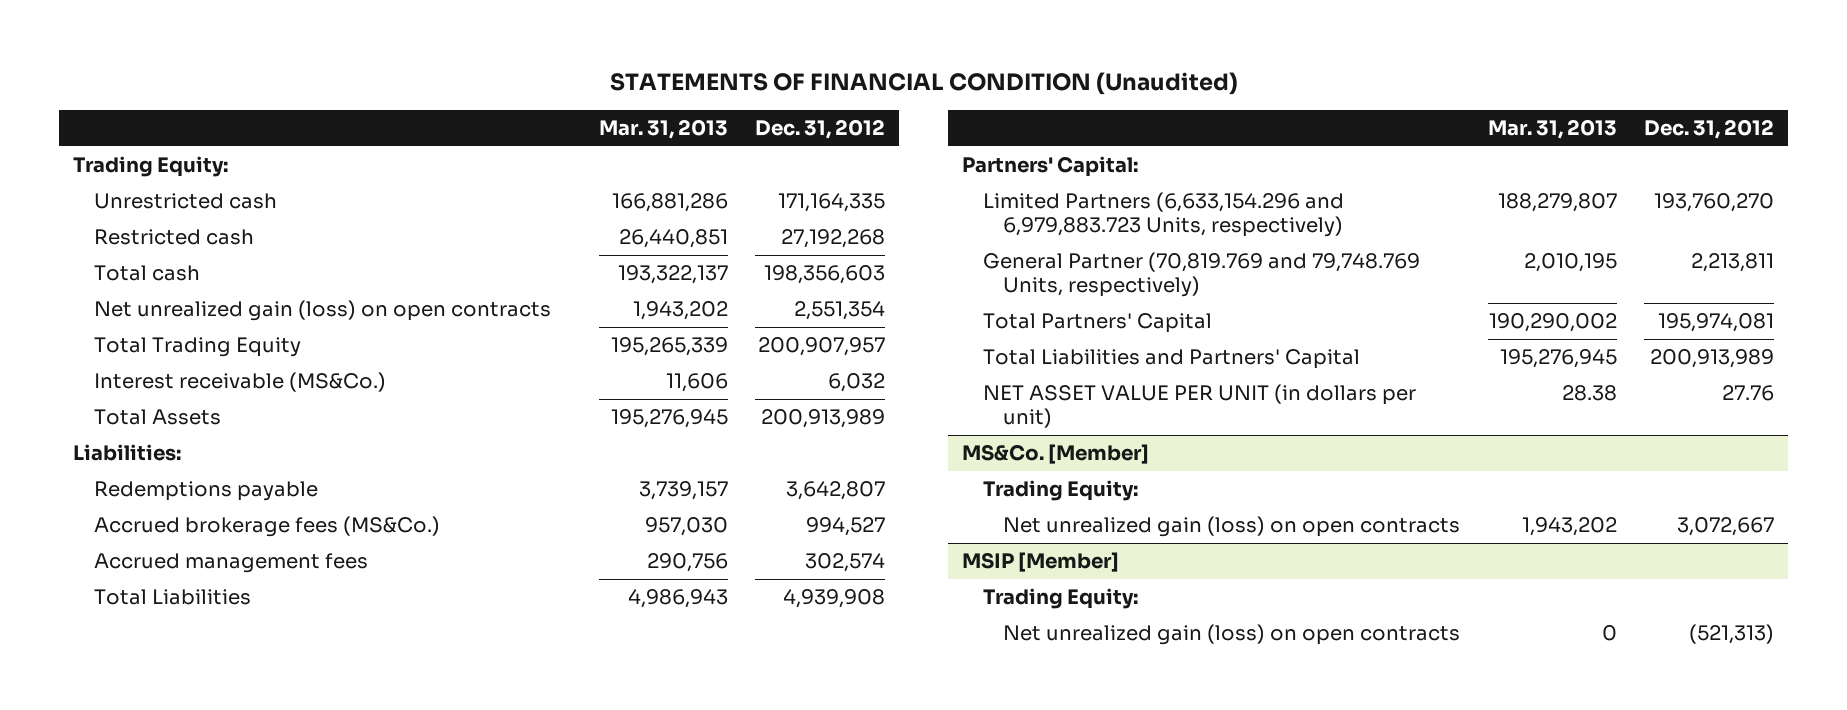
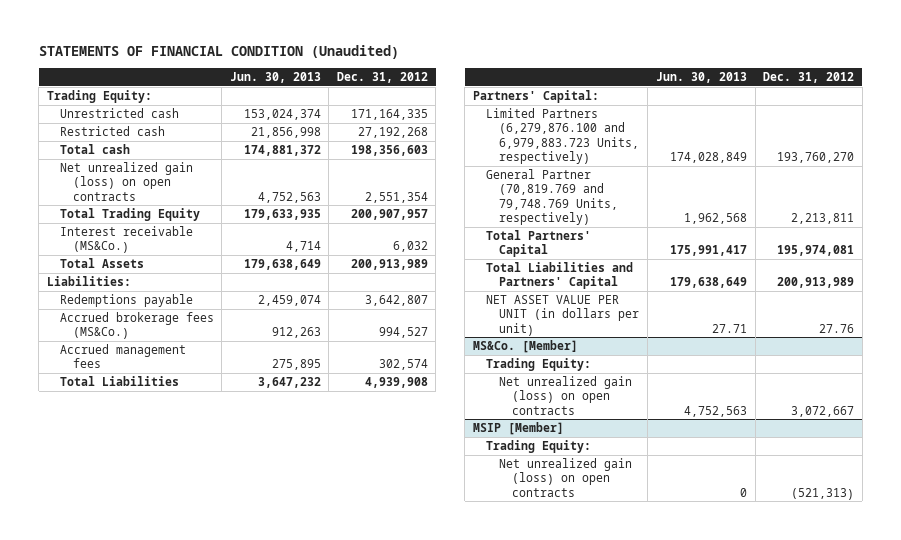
[598,119,728,140] Mar. 31, 2013 -> none
none -> [229,72,321,84] Jun. 30, 2013
[982,192,1344,238] Limited Partners (6,633,154.296 and 6,979,883.723 Units, respectively) -> [485,108,639,164] Limited Partners (6,279,876.100 and 6,979,883.723 Units, respectively)

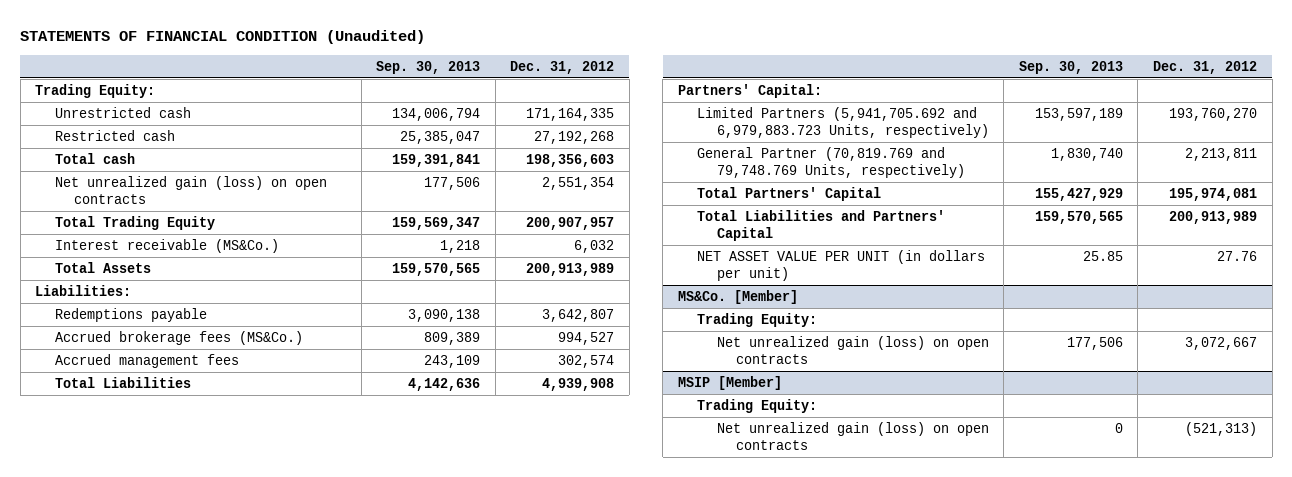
[229,72,321,84] Jun. 30, 2013 -> none
none -> [376,60,481,74] Sep. 30, 2013
[485,108,639,164] Limited Partners (6,279,876.100 and 6,979,883.723 Units, respectively) -> [697,107,989,139] Limited Partners (5,941,705.692 and 6,979,883.723 Units, respectively)

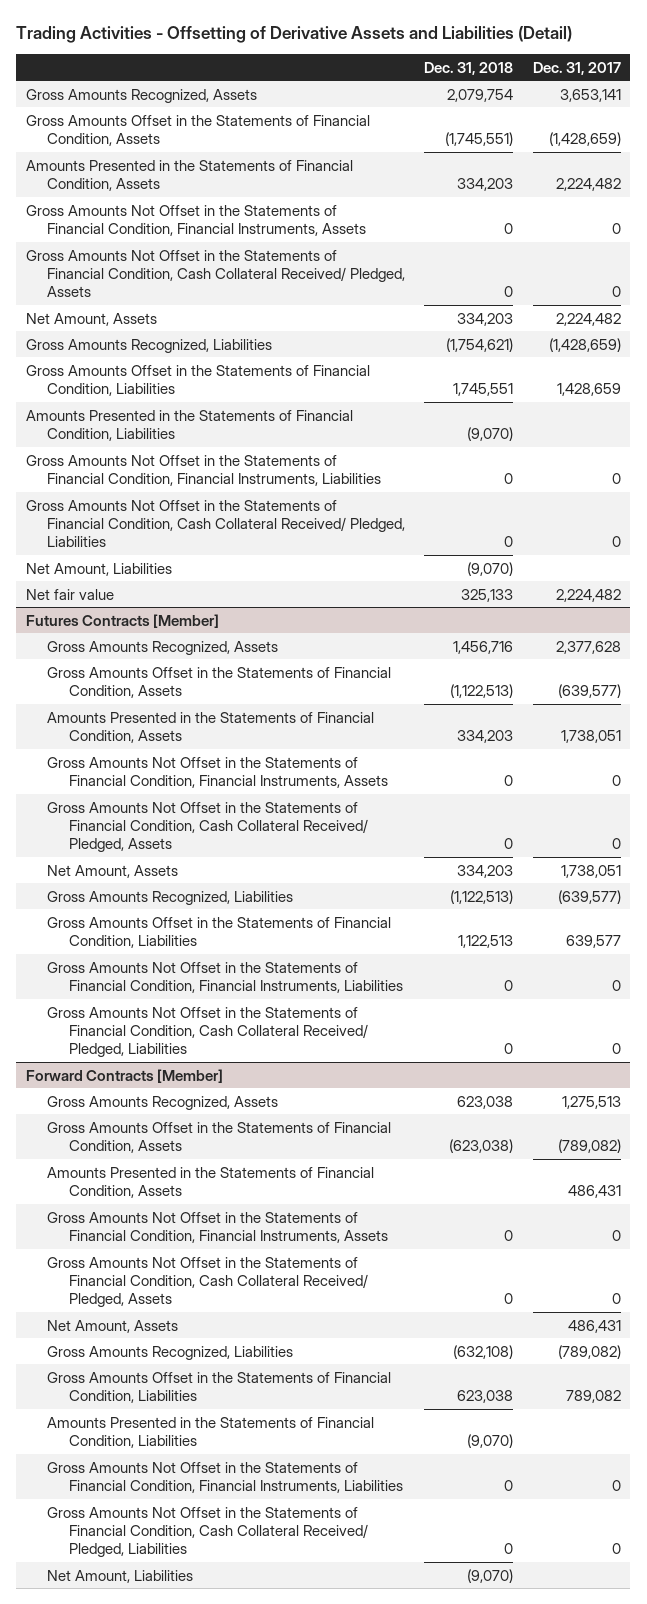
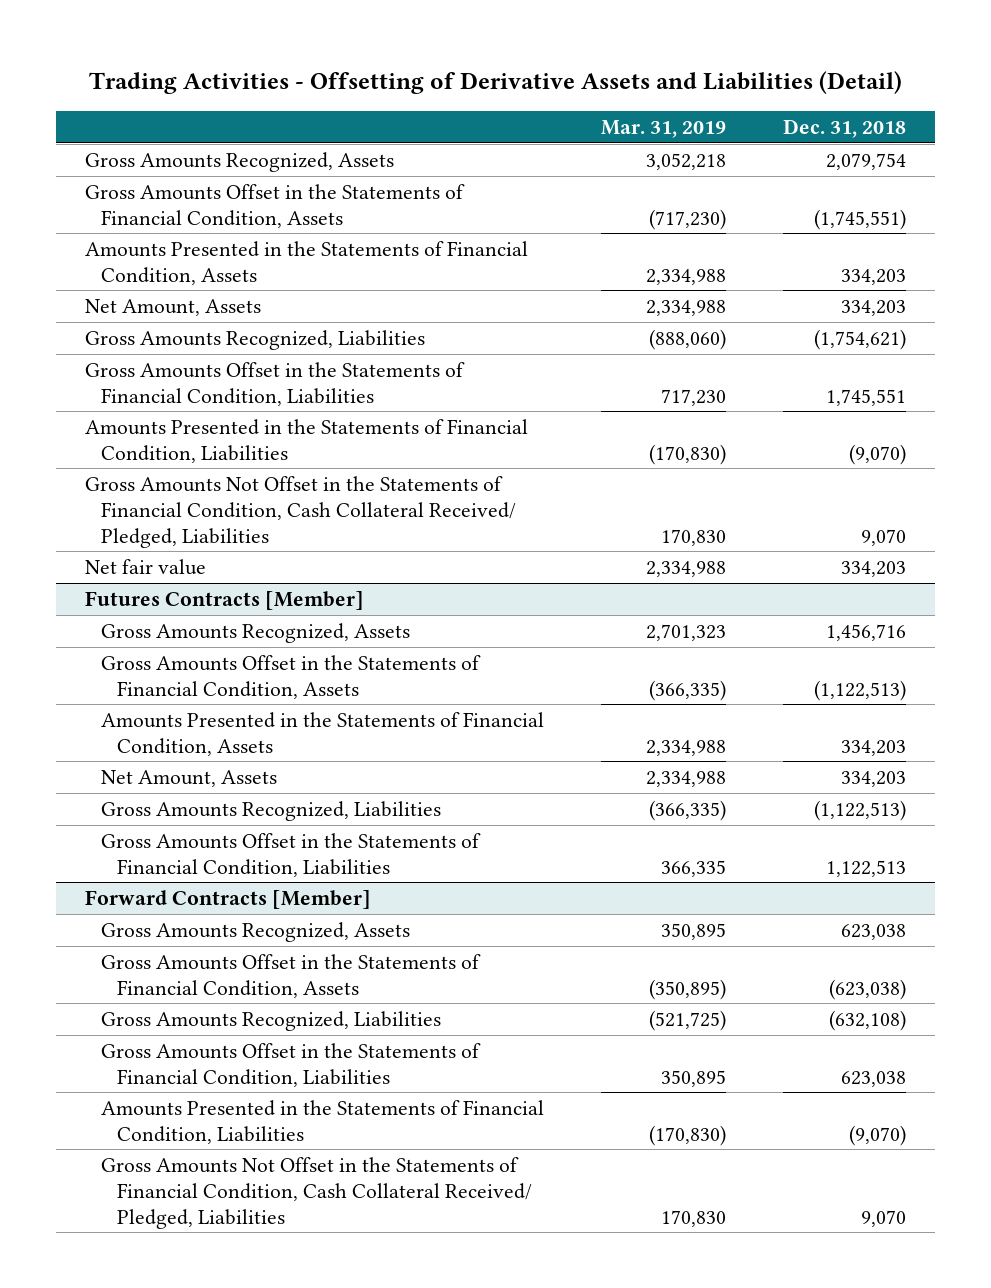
[532,61,621,75] Dec. 31, 2017 -> none
none -> [601,119,727,138] Mar. 31, 2019
[25,204,367,236] Gross Amounts Not Offset in the Statements of Financial Condition, Financial Instruments, Assets -> none
[25,249,406,298] Gross Amounts Not Offset in the Statements of Financial Condition, Cash Collateral Received/ Pledged, Assets -> none
[25,454,382,486] Gross Amounts Not Offset in the Statements of Financial Condition, Financial Instruments, Liabilities -> none
[25,562,172,576] Net Amount, Liabilities -> none
[504,536,514,548] 0 -> [861,528,907,546] 9,070
[461,588,514,602] 325,133 -> [841,560,907,577] 334,203
[47,756,388,788] Gross Amounts Not Offset in the Statements of Financial Condition, Financial Instruments, Assets -> none
[47,801,368,853] Gross Amounts Not Offset in the Statements of Financial Condition, Cash Collateral Received/ Pledged, Assets -> none
[47,961,403,993] Gross Amounts Not Offset in the Statements of Financial Condition, Financial Instruments, Liabilities -> none
[47,1006,368,1058] Gross Amounts Not Offset in the Statements of Financial Condition, Cash Collateral Received/ Pledged, Liabilities -> none
[47,1166,375,1198] Amounts Presented in the Statements of Financial Condition, Assets -> none
[47,1211,388,1243] Gross Amounts Not Offset in the Statements of Financial Condition, Financial Instruments, Assets -> none
[47,1256,368,1308] Gross Amounts Not Offset in the Statements of Financial Condition, Cash Collateral Received/ Pledged, Assets -> none
[47,1319,179,1333] Net Amount, Assets -> none
[47,1461,403,1493] Gross Amounts Not Offset in the Statements of Financial Condition, Financial Instruments, Liabilities -> none
[47,1569,194,1583] Net Amount, Liabilities -> none
[504,1543,514,1555] 0 -> [861,1209,907,1227] 9,070

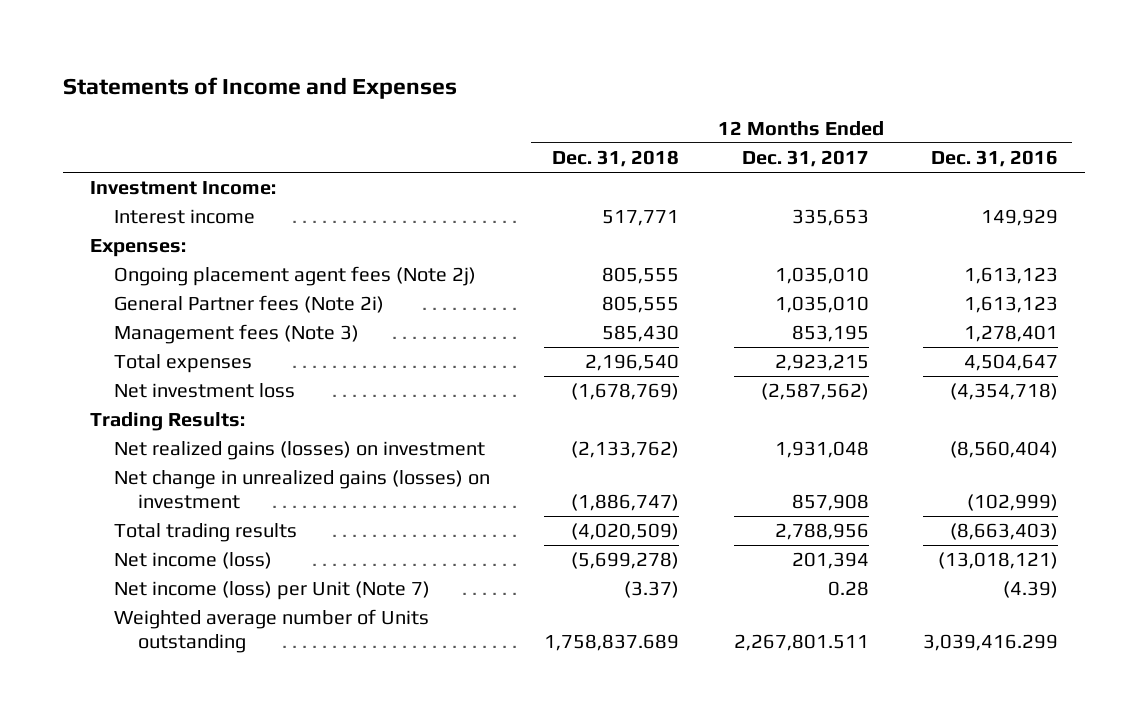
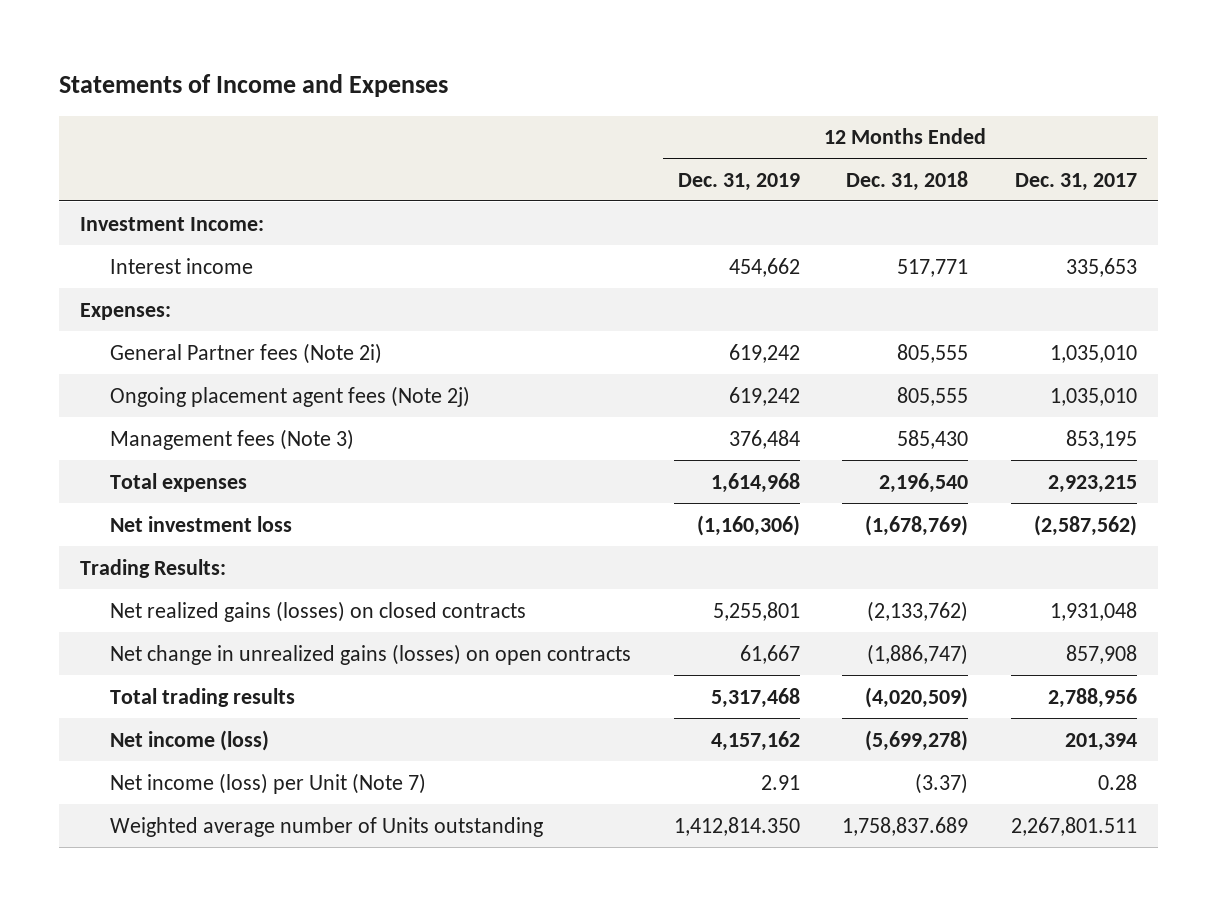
[930,149,1058,167] Dec. 31, 2016 -> none
none -> [677,172,800,191] Dec. 31, 2019
[113,266,476,287] Ongoing placement agent fees (Note 2j) -> [110,385,471,407] Ongoing placement agent fees (Note 2j)
[113,441,485,461] Net realized gains (losses) on investment -> [110,600,527,622] Net realized gains (losses) on closed contracts
[113,470,490,509] Net change in unrealized gains (losses) on investment -> [110,643,632,665] Net change in unrealized gains (losses) on open contracts

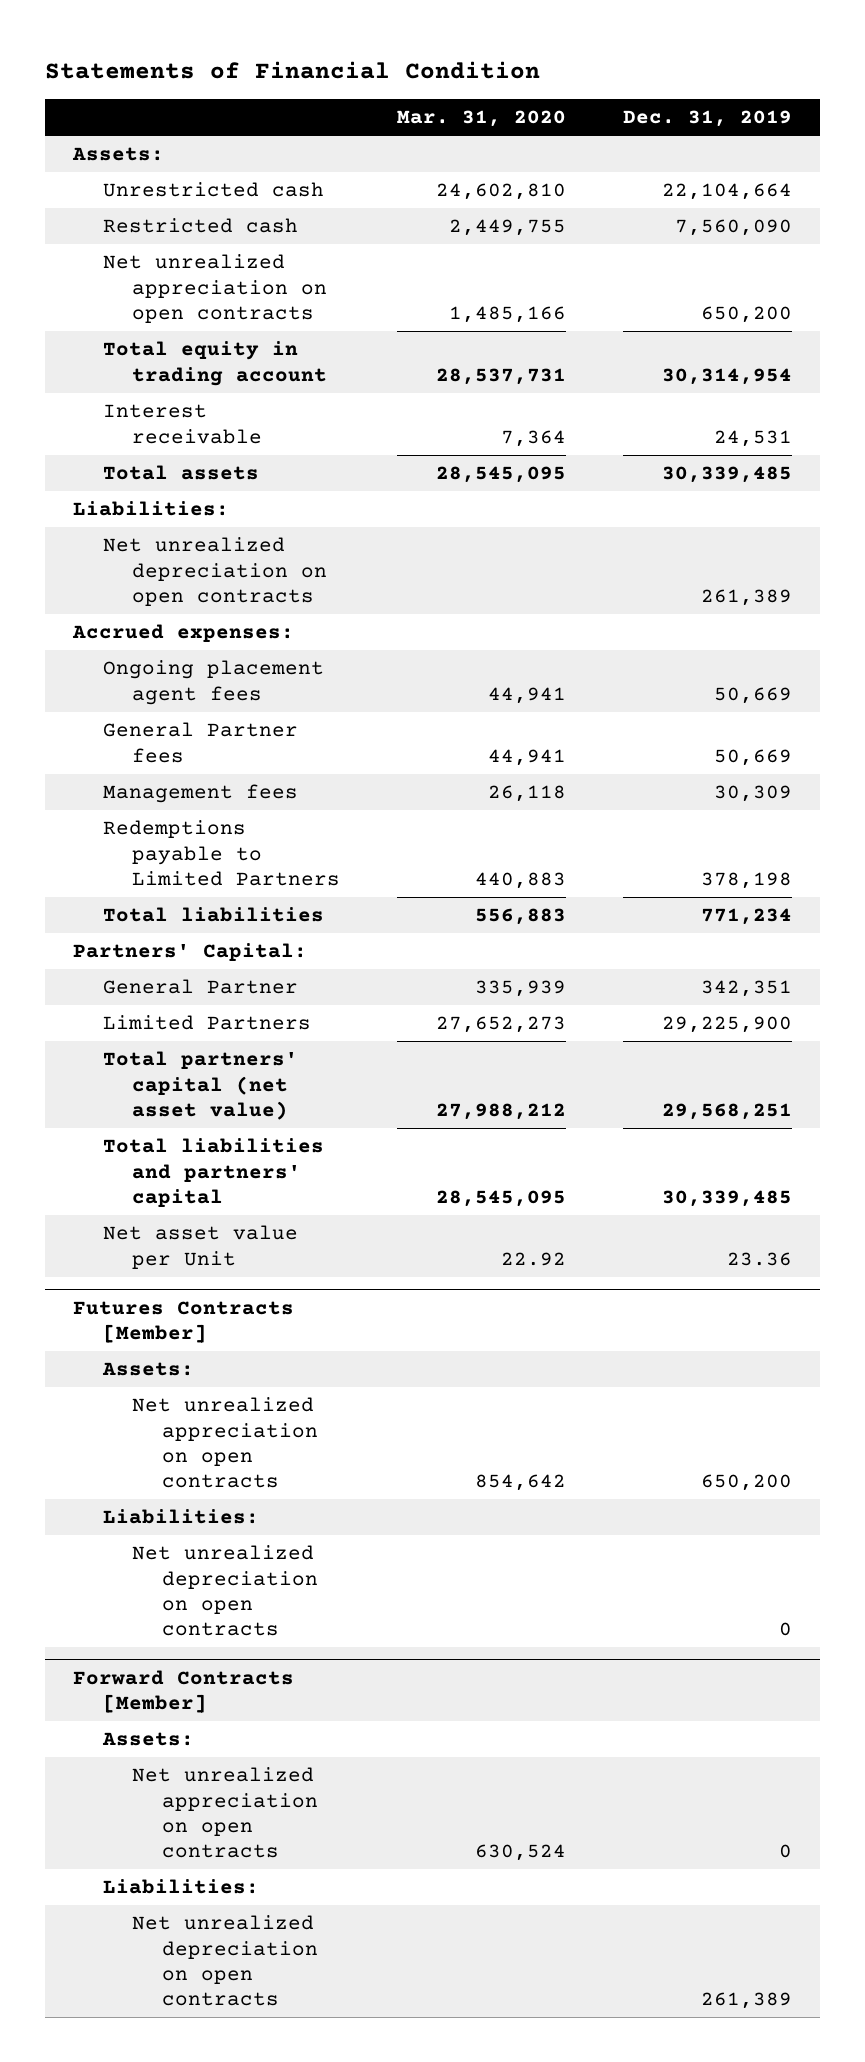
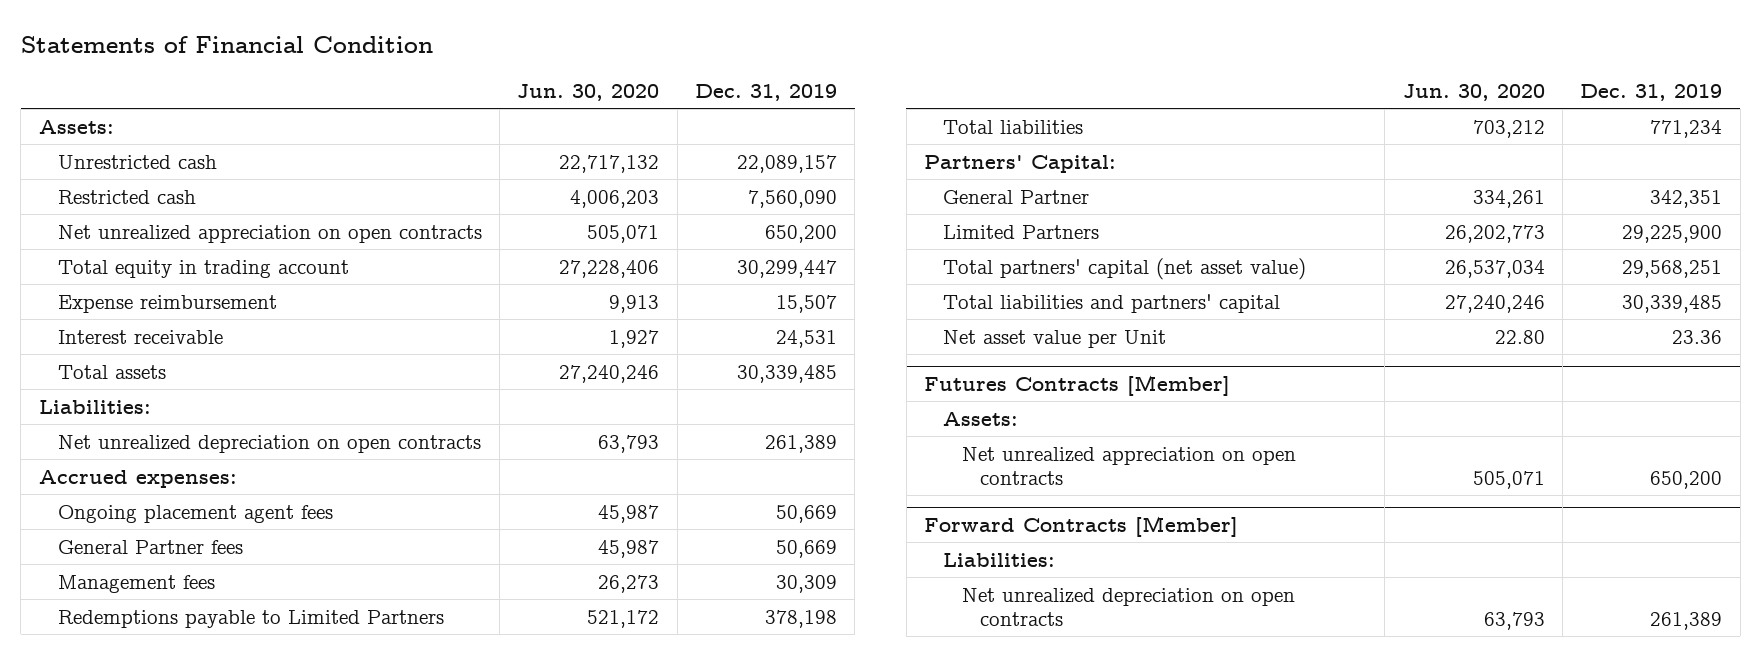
[396,110,566,128] Mar. 31, 2020 -> none
none -> [517,83,660,101] Jun. 30, 2020
[661,183,792,201] 22,104,664 -> [736,154,837,173] 22,089,157
[661,367,792,385] 30,314,954 -> [736,259,837,278] 30,299,447
none -> [57,294,277,313] Expense reimbursement
[102,1509,259,1525] Liabilities: -> none
[132,1545,318,1636] Net unrealized depreciation on open contracts -> none
[101,1732,194,1747] Assets: -> none
[132,1767,318,1858] Net unrealized appreciation on open contracts -> none

